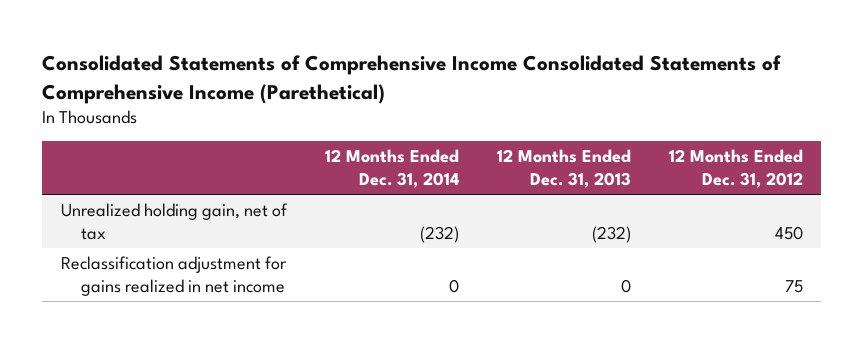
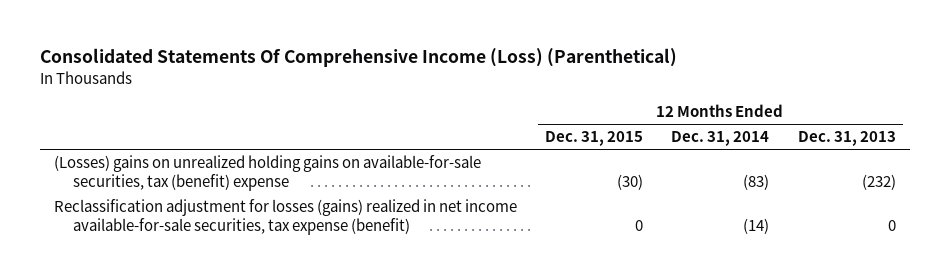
[42,55,782,104] Consolidated Statements of Comprehensive Income Consolidated Statements of Comprehensive Income (Parethetical) -> [39,48,677,68] Consolidated Statements Of Comprehensive Income (Loss) (Parenthetical)
[668,149,803,189] 12 Months Ended Dec. 31, 2012 -> none
none -> [545,131,644,147] Dec. 31, 2015
[61,203,289,240] Unrealized holding gain, net of tax -> [53,155,481,191] (Losses) gains on unrealized holding gains on available-for-sale securities, tax (benefit) expense
[419,225,459,243] (232) -> [743,173,770,190] (83)
[61,256,288,296] Reclassification adjustment for gains realized in net income -> [53,199,517,235] Reclassification adjustment for losses (gains) realized in net income available-for-sale securities, tax expense (benefit)
[448,278,459,293] 0 -> [743,217,770,234] (14)

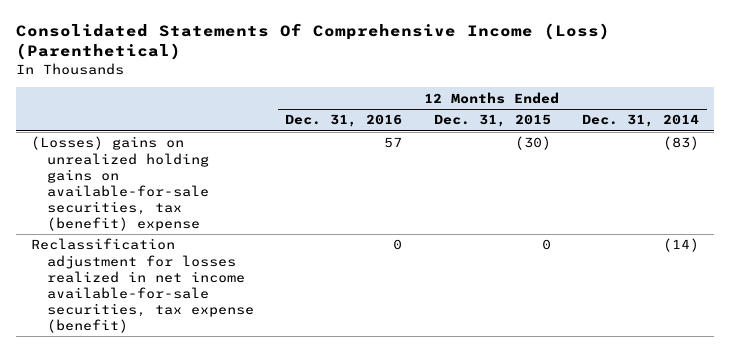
[797,131,896,147] Dec. 31, 2013 -> none
none -> [285,114,403,128] Dec. 31, 2016
[53,199,517,235] Reclassification adjustment for losses (gains) realized in net income available-for-sale securities, tax expense (benefit) -> [31,238,255,334] Reclassification adjustment for losses realized in net income available-for-sale securities, tax expense (benefit)

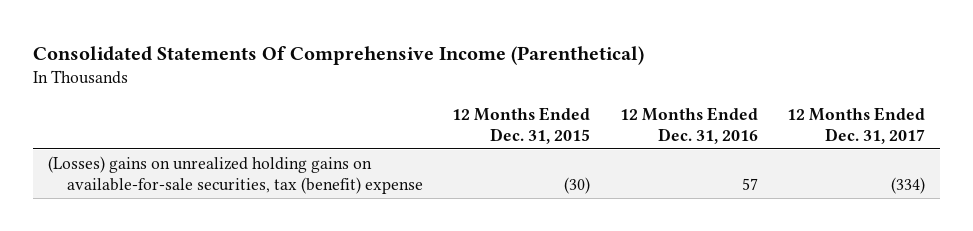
[15,23,610,61] Consolidated Statements Of Comprehensive Income (Loss) (Parenthetical) -> [32,45,644,65] Consolidated Statements Of Comprehensive Income (Parenthetical)
[581,114,699,128] Dec. 31, 2014 -> none
none -> [787,106,926,144] 12 Months Ended Dec. 31, 2017
[31,238,255,334] Reclassification adjustment for losses realized in net income available-for-sale securities, tax expense (benefit) -> none

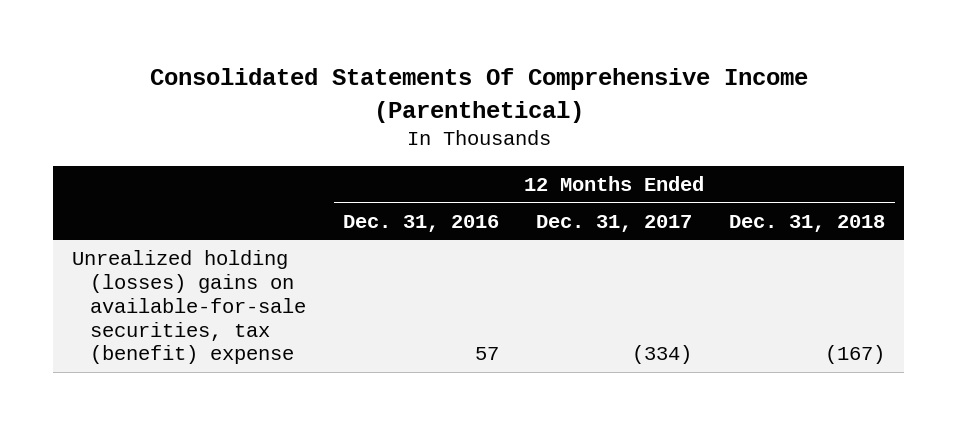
[452,106,591,144] 12 Months Ended Dec. 31, 2015 -> none
none -> [729,214,886,232] Dec. 31, 2018
[47,156,423,194] (Losses) gains on unrealized holding gains on available-for-sale securities, tax (benefit) expense -> [71,250,307,365] Unrealized holding (losses) gains on available-for-sale securities, tax (benefit) expense

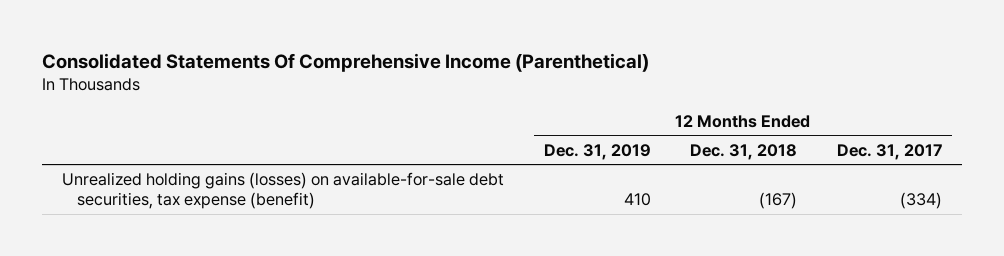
[343,214,500,232] Dec. 31, 2016 -> none
none -> [543,143,651,160] Dec. 31, 2019
[71,250,307,365] Unrealized holding (losses) gains on available-for-sale securities, tax (benefit) expense -> [62,172,505,210] Unrealized holding gains (losses) on available-for-sale debt securities, tax expense (benefit)

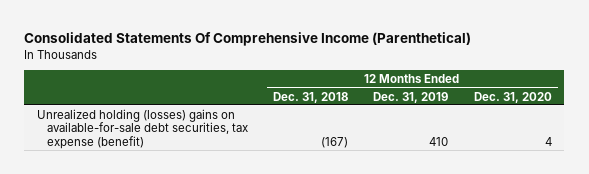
[836,143,942,160] Dec. 31, 2017 -> none
none -> [473,91,552,103] Dec. 31, 2020
[62,172,505,210] Unrealized holding gains (losses) on available-for-sale debt securities, tax expense (benefit) -> [37,108,248,150] Unrealized holding (losses) gains on available-for-sale debt securities, tax expense (benefit)

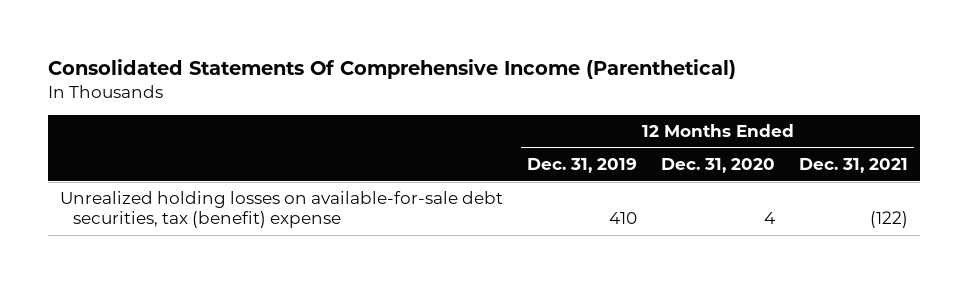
[272,91,348,103] Dec. 31, 2018 -> none
none -> [799,158,909,174] Dec. 31, 2021
[37,108,248,150] Unrealized holding (losses) gains on available-for-sale debt securities, tax expense (benefit) -> [60,191,504,229] Unrealized holding losses on available-for-sale debt securities, tax (benefit) expense

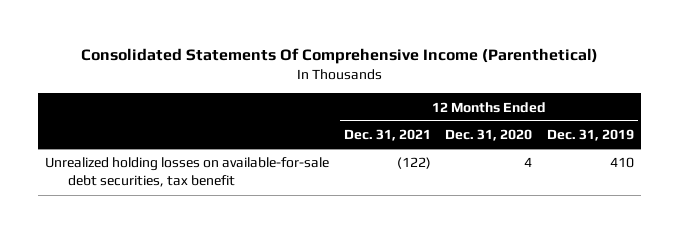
[60,191,504,229] Unrealized holding losses on available-for-sale debt securities, tax (benefit) expense -> [45,157,330,188] Unrealized holding losses on available-for-sale debt securities, tax benefit

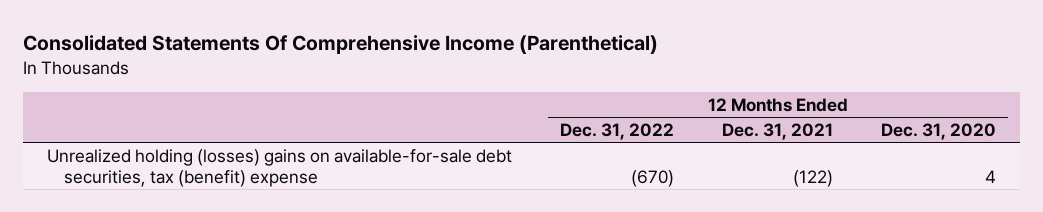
[546,129,634,142] Dec. 31, 2019 -> none
none -> [560,122,675,140] Dec. 31, 2022
[45,157,330,188] Unrealized holding losses on available-for-sale debt securities, tax benefit -> [47,148,513,187] Unrealized holding (losses) gains on available-for-sale debt securities, tax (benefit) expense

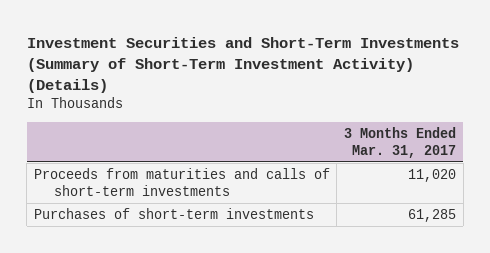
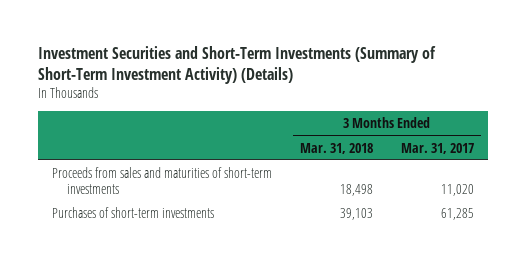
none -> [299,142,373,154] Mar. 31, 2018
[33,168,330,196] Proceeds from maturities and calls of short-term investments -> [51,166,272,194] Proceeds from sales and maturities of short-term investments

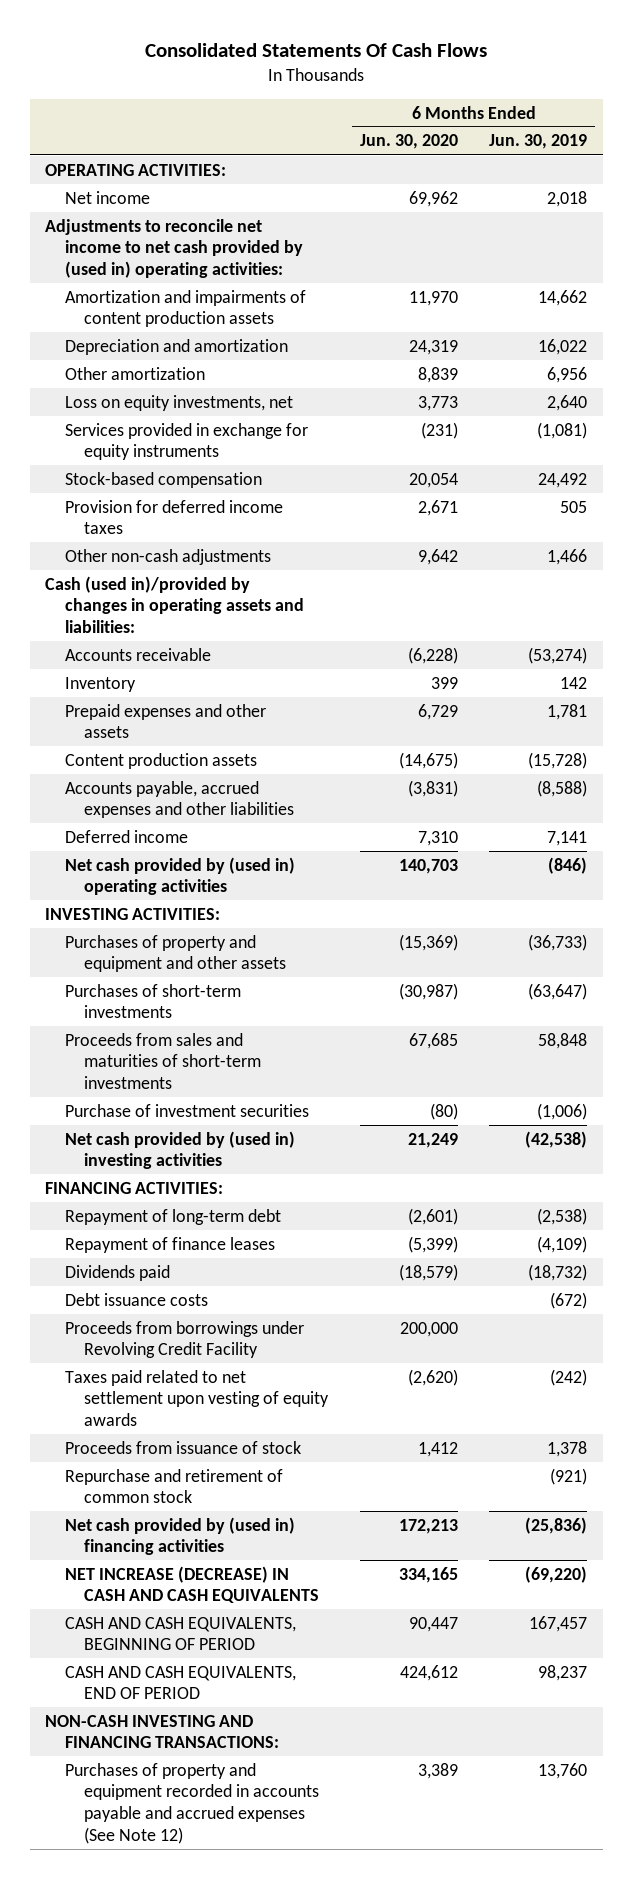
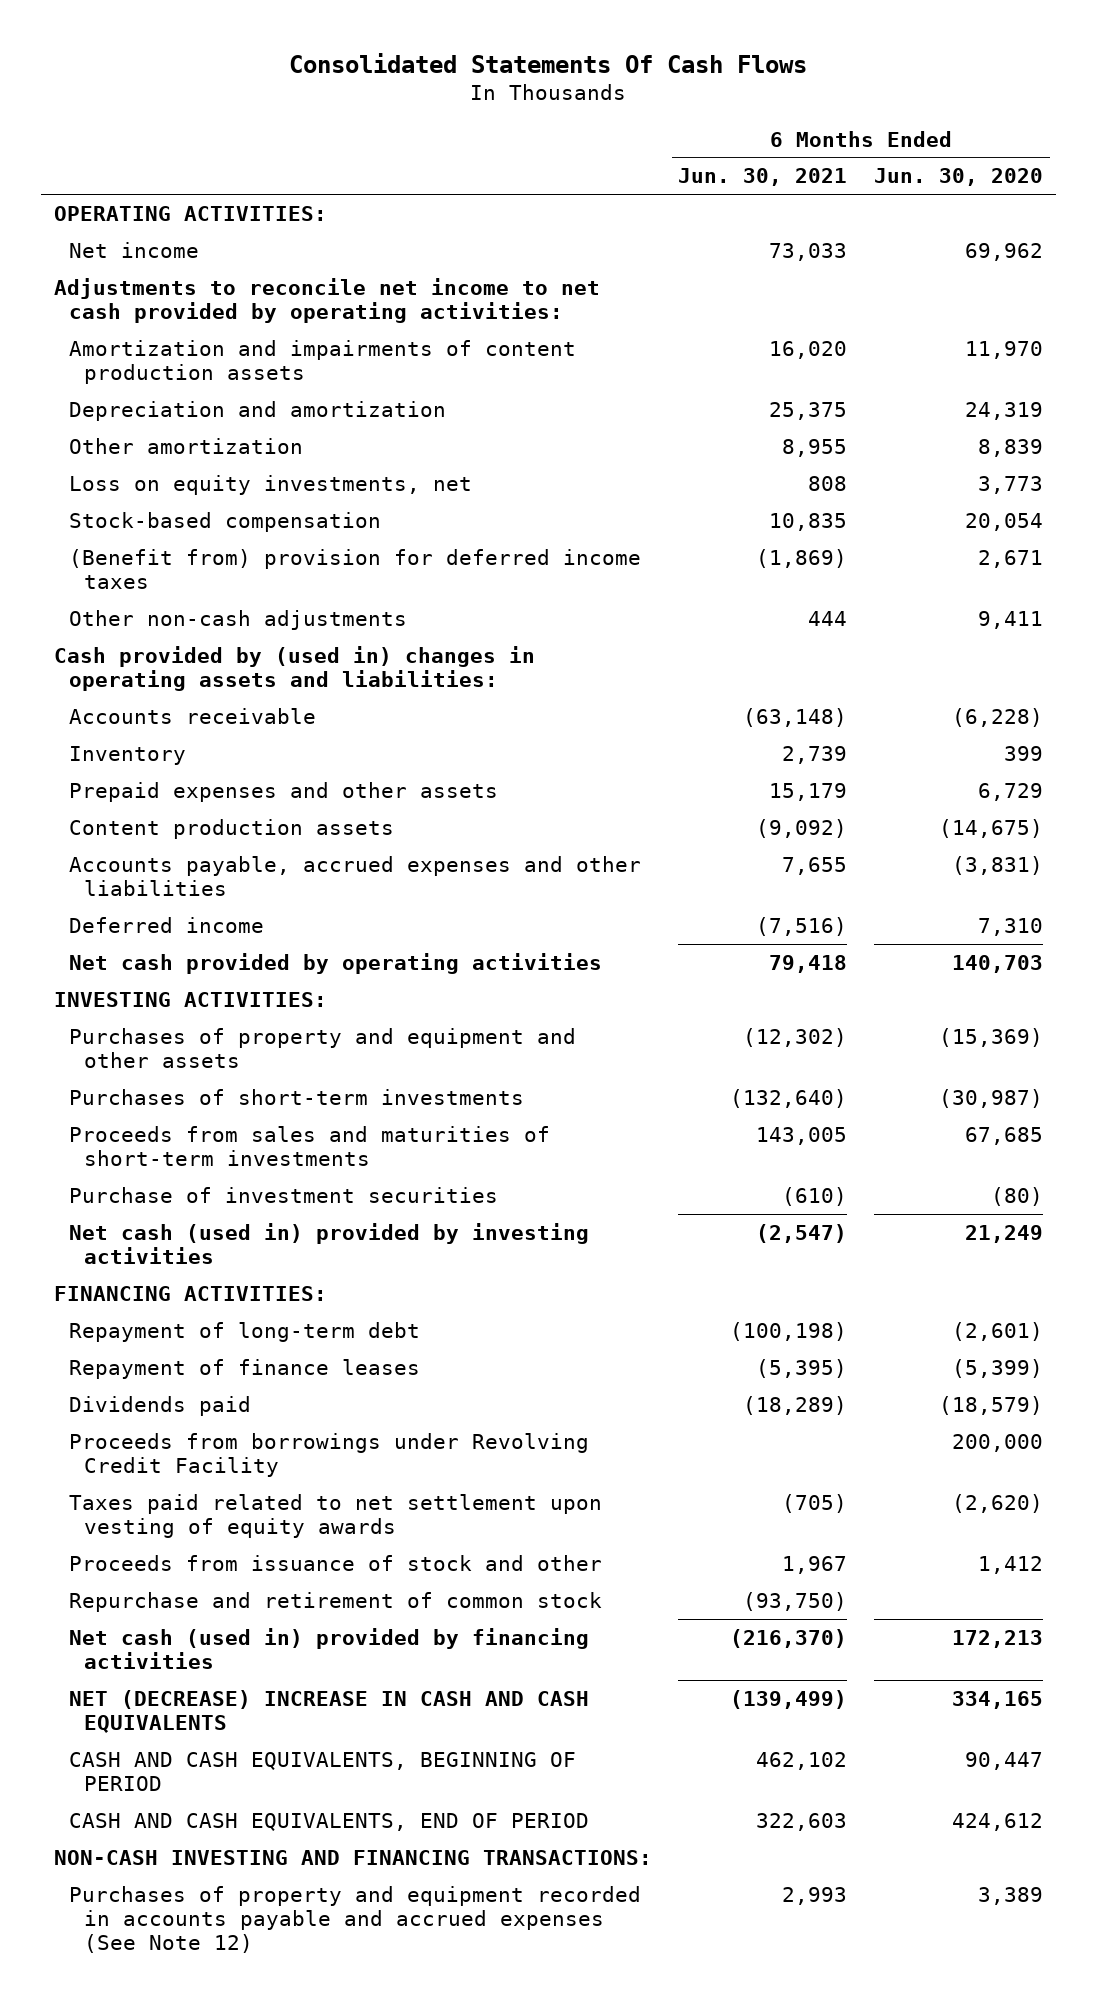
[489,134,588,150] Jun. 30, 2019 -> none
none -> [678,168,848,187] Jun. 30, 2021
[45,218,303,278] Adjustments to reconcile net income to net cash provided by (used in) operating activities: -> [53,277,600,324] Adjustments to reconcile net income to net cash provided by operating activities:
[64,422,308,461] Services provided in exchange for equity instruments -> none
[64,499,283,535] Provision for deferred income taxes -> [68,548,641,590] (Benefit from) provision for deferred income taxes
[417,548,458,565] 9,642 -> [977,610,1043,629] 9,411
[45,575,304,633] Cash (used in)/provided by changes in operating assets and liabilities: -> [53,645,535,692] Cash provided by (used in) changes in operating assets and liabilities:
[64,856,295,896] Net cash provided by (used in) operating activities -> [68,952,602,974] Net cash provided by operating activities
[64,1130,295,1170] Net cash provided by (used in) investing activities -> [68,1222,589,1265] Net cash (used in) provided by investing activities
[64,1292,208,1306] Debt issuance costs -> none
[64,1440,301,1454] Proceeds from issuance of stock -> [68,1554,602,1571] Proceeds from issuance of stock and other
[64,1516,295,1556] Net cash provided by (used in) financing activities -> [68,1627,589,1670] Net cash (used in) provided by financing activities
[64,1565,320,1604] NET INCREASE (DECREASE) IN CASH AND CASH EQUIVALENTS -> [68,1689,589,1734] NET (DECREASE) INCREASE IN CASH AND CASH EQUIVALENTS

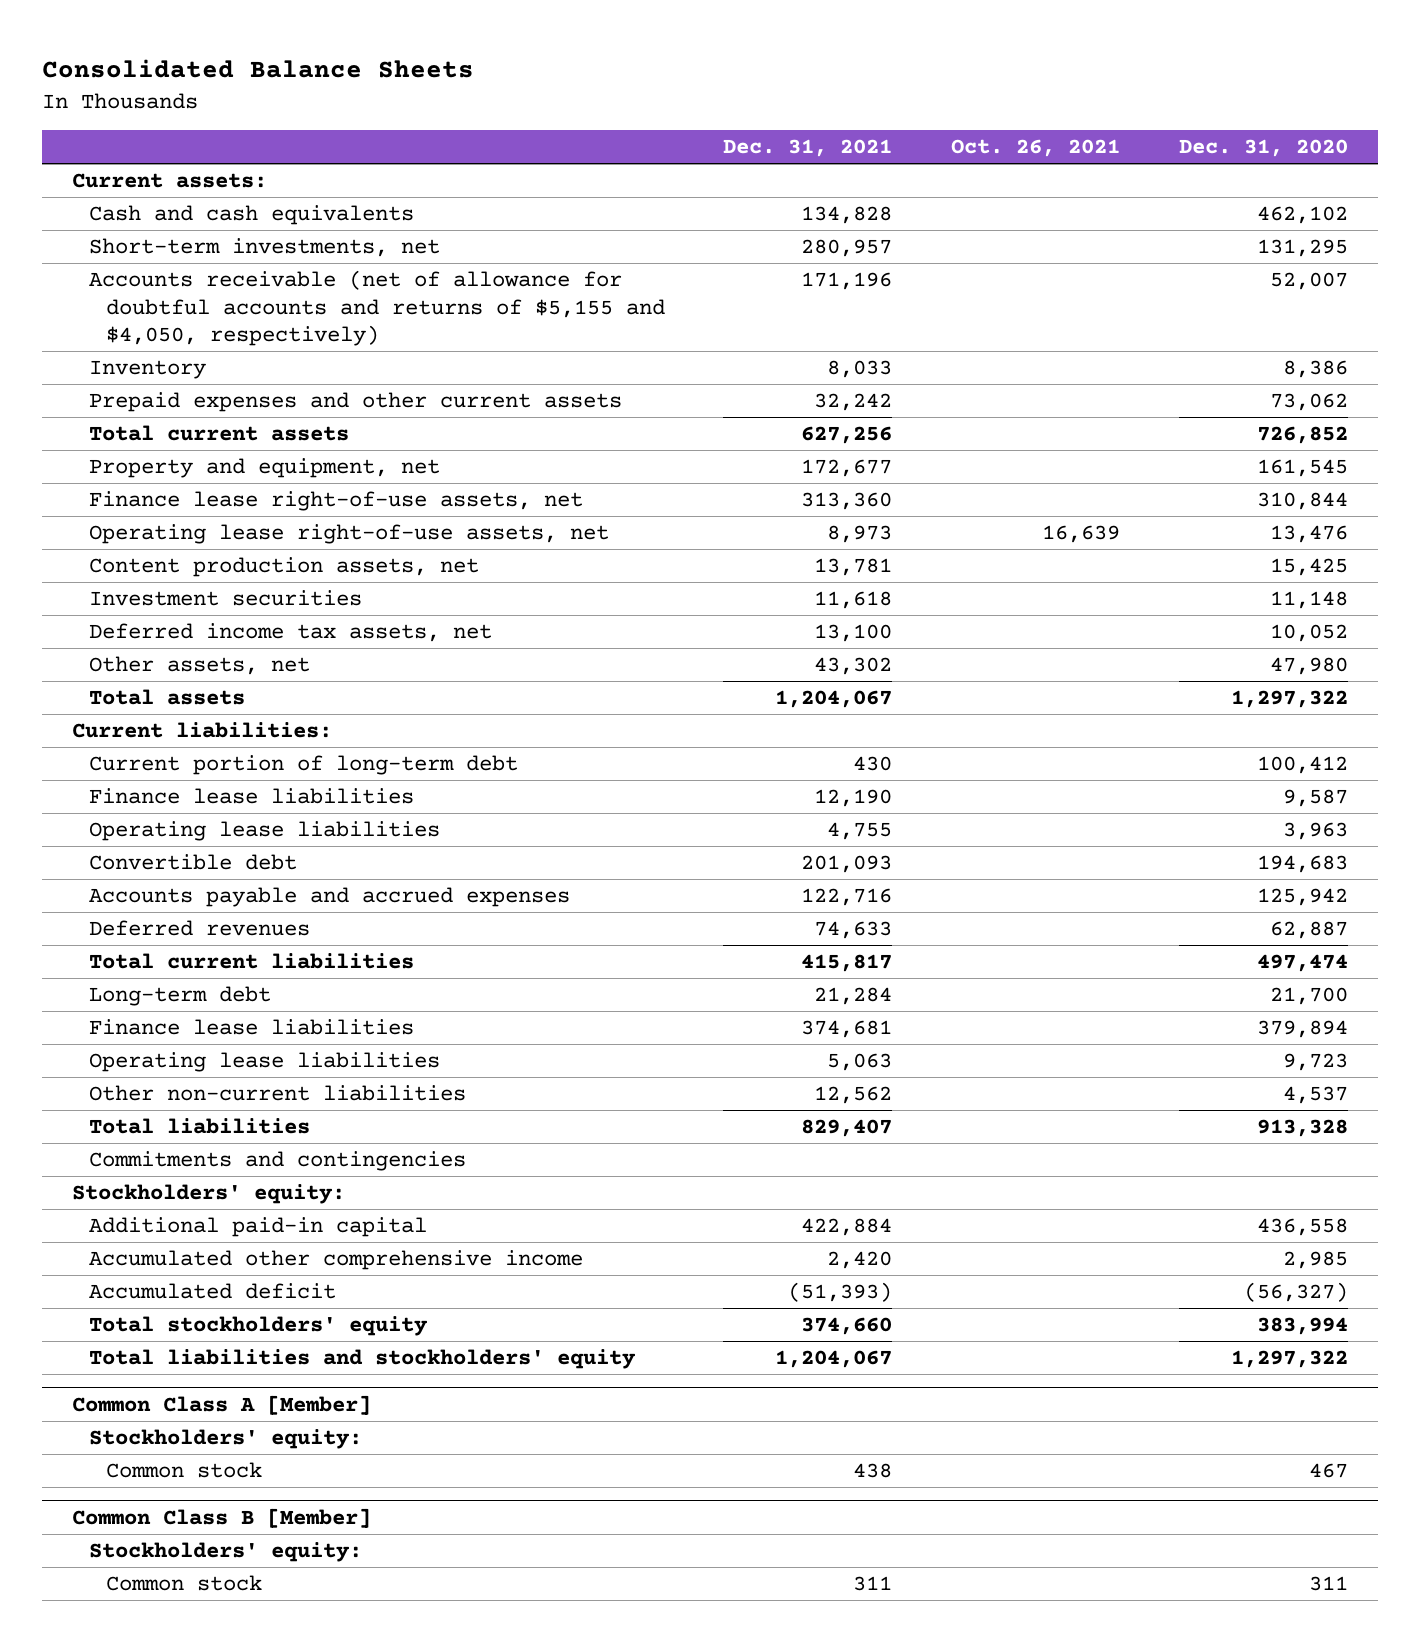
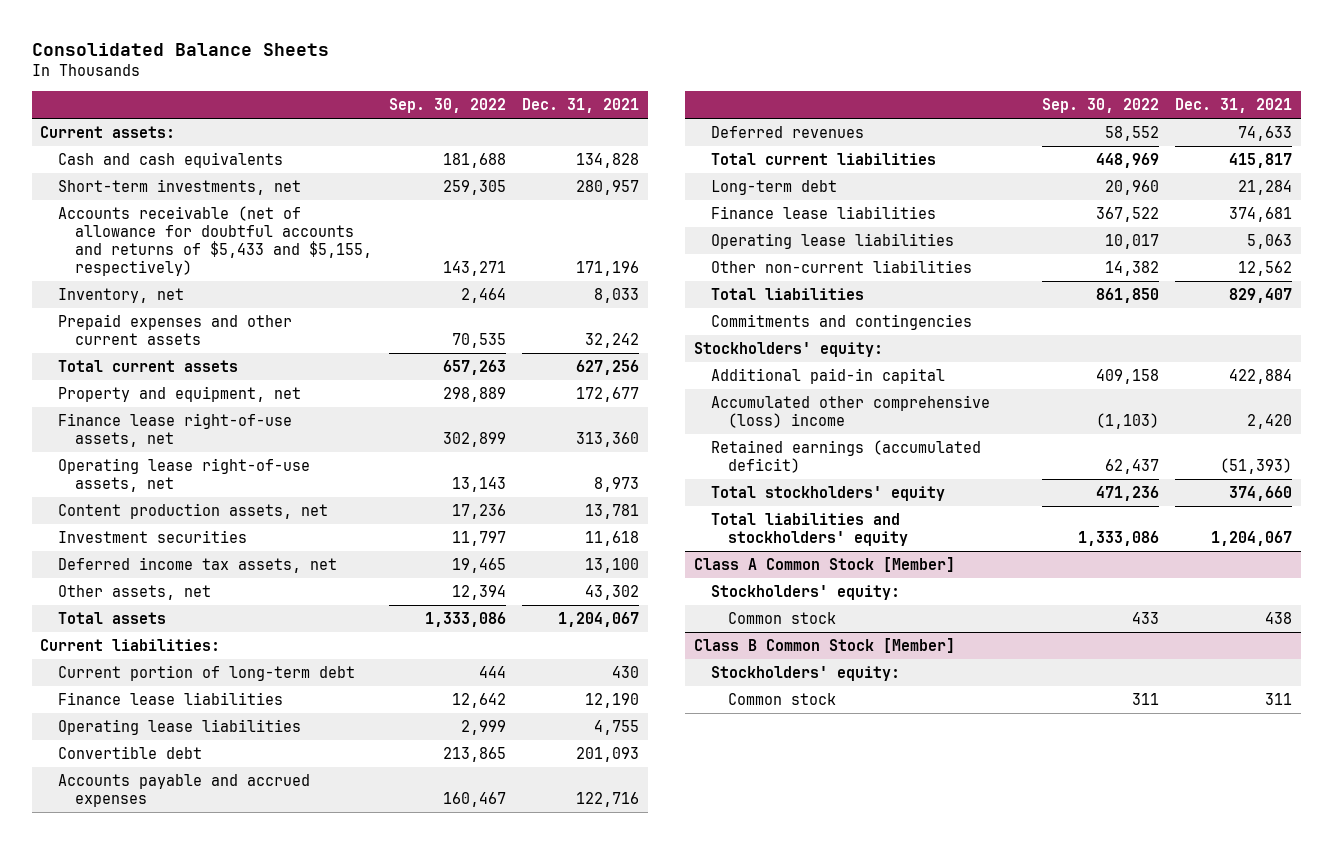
[951,139,1121,158] Oct. 26, 2021 -> none
[1179,139,1349,158] Dec. 31, 2020 -> none
none -> [388,98,506,114] Sep. 30, 2022
[88,270,665,346] Accounts receivable (net of allowance for doubtful accounts and returns of $5,155 and $4,050, respectively) -> [57,205,373,277] Accounts receivable (net of allowance for doubtful accounts and returns of $5,433 and $5,155, respectively)
[88,360,206,380] Inventory -> [57,287,184,303] Inventory, net
[88,1250,583,1271] Accumulated other comprehensive income -> [710,394,990,429] Accumulated other comprehensive (loss) income
[88,1283,336,1300] Accumulated deficit -> [710,439,981,474] Retained earnings (accumulated deficit)
[71,1394,371,1415] Common Class A [Member] -> [693,556,955,572] Class A Common Stock [Member]
[71,1507,371,1528] Common Class B [Member] -> [693,637,955,653] Class B Common Stock [Member]

